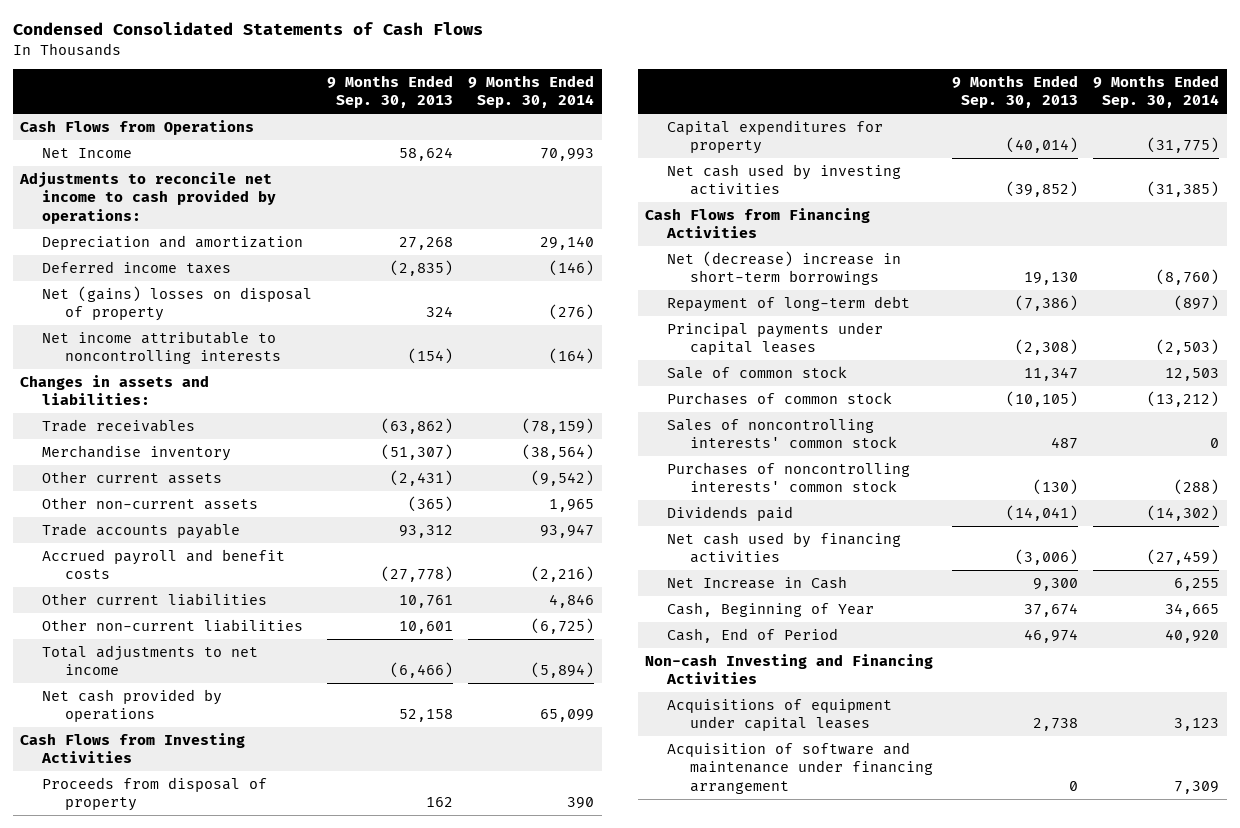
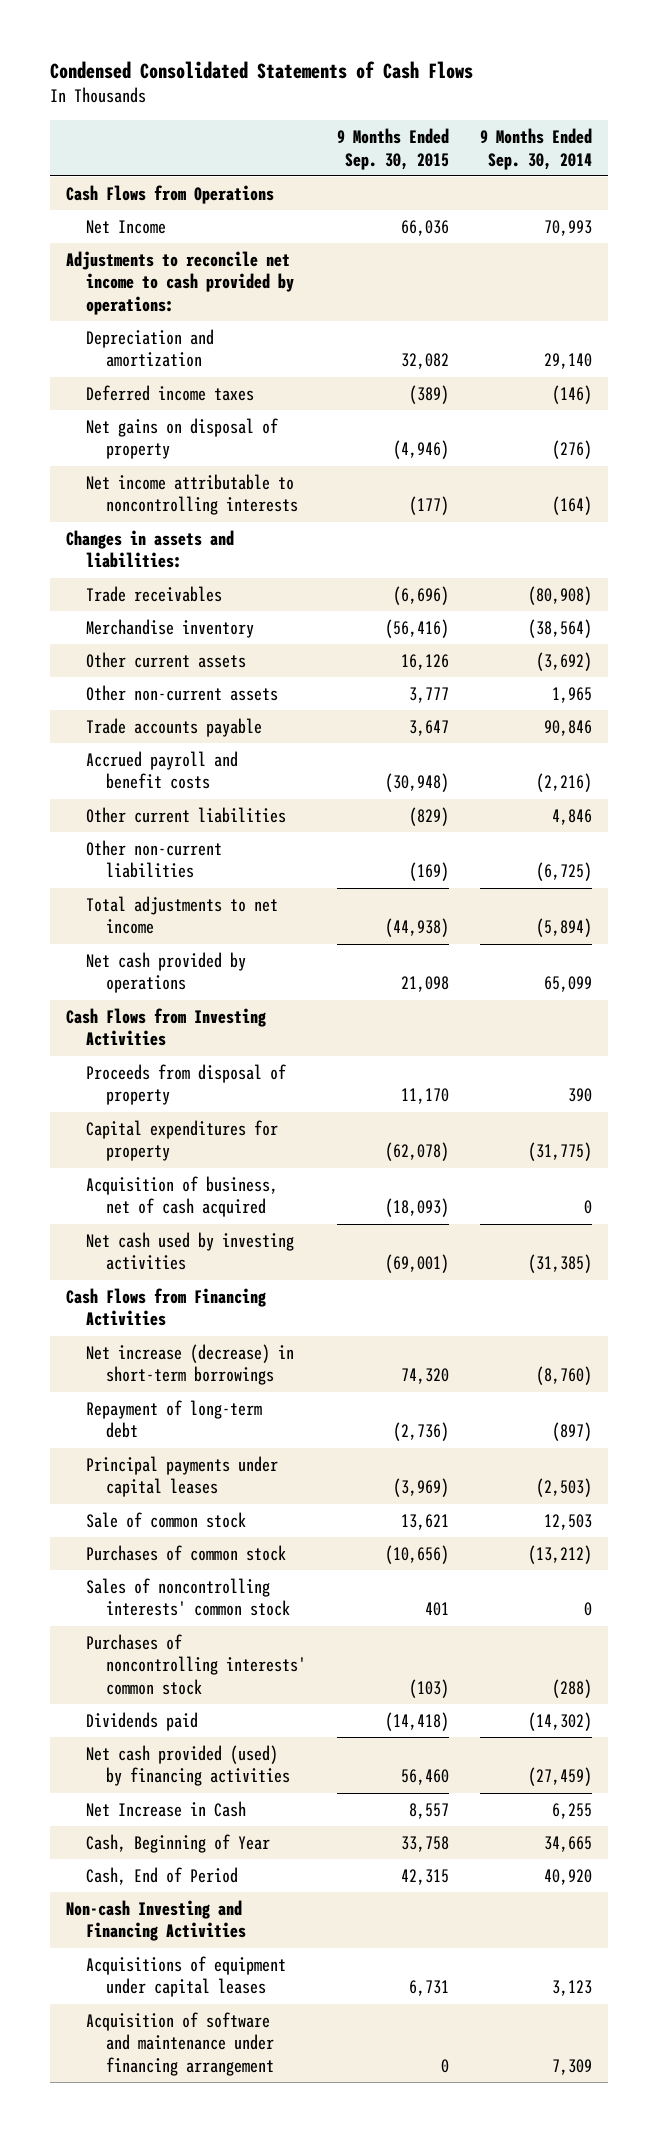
[327,74,454,109] 9 Months Ended Sep. 30, 2013 -> none
none -> [337,128,450,170] 9 Months Ended Sep. 30, 2015
[42,285,313,322] Net (gains) losses on disposal of property -> [85,417,278,460] Net gains on disposal of property
[522,417,595,434] (78,159) -> [528,585,593,605] (80,908)
[531,469,595,486] (9,542) -> [536,651,593,671] (3,692)
[540,523,595,538] 93,947 -> [544,719,593,736] 90,846
none -> [85,1175,278,1218] Acquisition of business, net of cash acquired
[667,250,902,286] Net (decrease) increase in short-term borrowings -> [85,1343,294,1386] Net increase (decrease) in short-term borrowings
[667,531,902,564] Net cash used by financing activities -> [85,1744,290,1787] Net cash provided (used) by financing activities

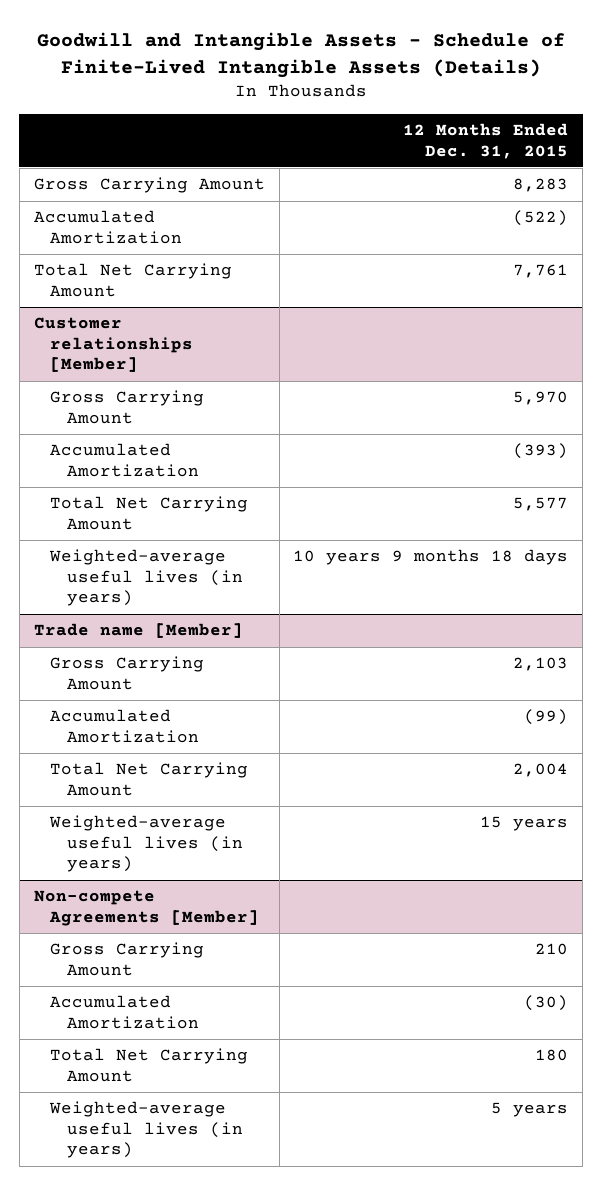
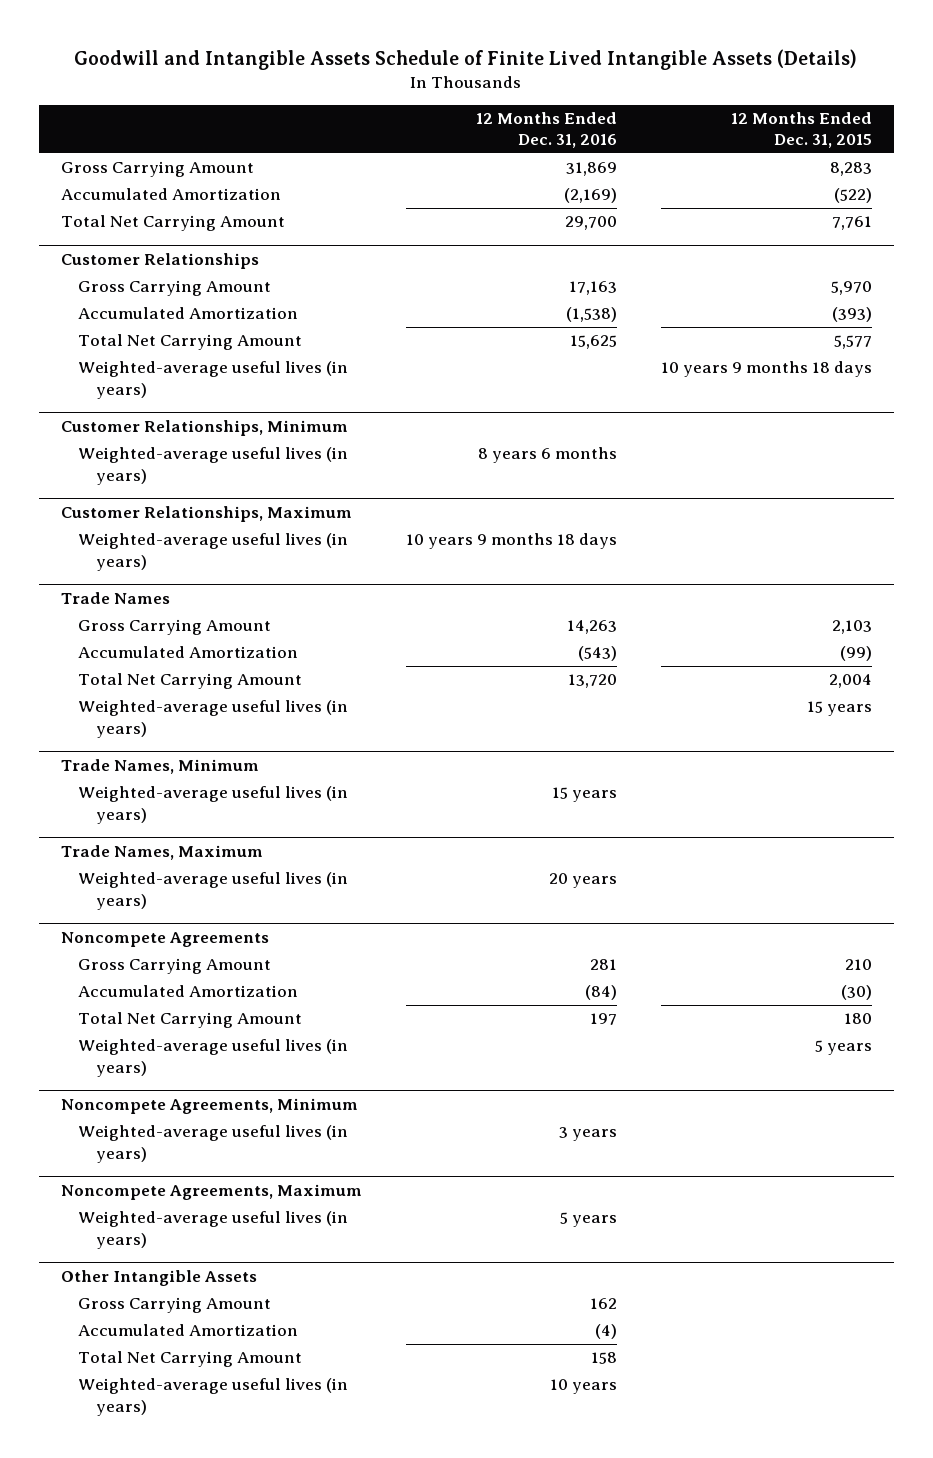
[37,32,566,79] Goodwill and Intangible Assets - Schedule of Finite-Lived Intangible Assets (Details) -> [74,48,858,70] Goodwill and Intangible Assets Schedule of Finite Lived Intangible Assets (Details)
none -> [475,112,617,149] 12 Months Ended Dec. 31, 2016
[33,317,194,373] Customer relationships [Member] -> [60,252,259,269] Customer Relationships
none -> [60,419,348,436] Customer Relationships, Minimum
none -> [78,447,349,485] Weighted-average useful lives (in years)
none -> [60,505,352,522] Customer Relationships, Maximum
none -> [78,533,349,571] Weighted-average useful lives (in years)
[33,623,243,639] Trade name [Member] -> [60,591,170,604] Trade Names
none -> [60,758,259,774] Trade Names, Minimum
none -> [78,786,349,824] Weighted-average useful lives (in years)
none -> [60,844,263,860] Trade Names, Maximum
none -> [78,872,349,910] Weighted-average useful lives (in years)
[33,890,260,926] Non-compete Agreements [Member] -> [60,931,269,947] Noncompete Agreements
none -> [60,1097,358,1114] Noncompete Agreements, Minimum
none -> [78,1125,349,1163] Weighted-average useful lives (in years)
none -> [60,1183,362,1200] Noncompete Agreements, Maximum
none -> [78,1211,349,1249] Weighted-average useful lives (in years)
none -> [60,1269,257,1286] Other Intangible Assets
none -> [78,1297,272,1314] Gross Carrying Amount
none -> [78,1324,299,1337] Accumulated Amortization
none -> [78,1351,303,1368] Total Net Carrying Amount
none -> [78,1378,349,1416] Weighted-average useful lives (in years)

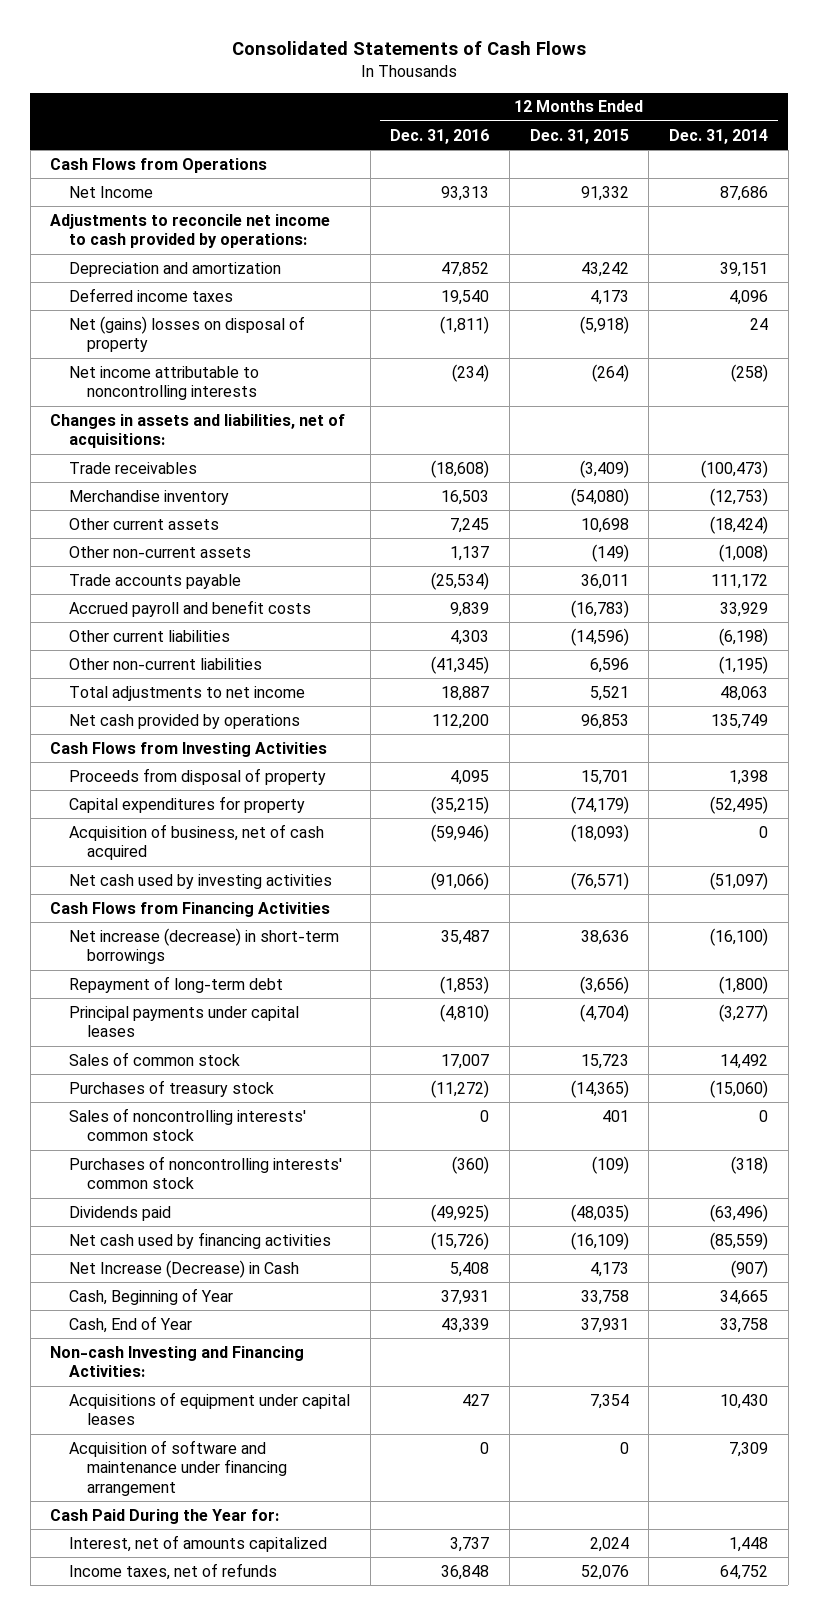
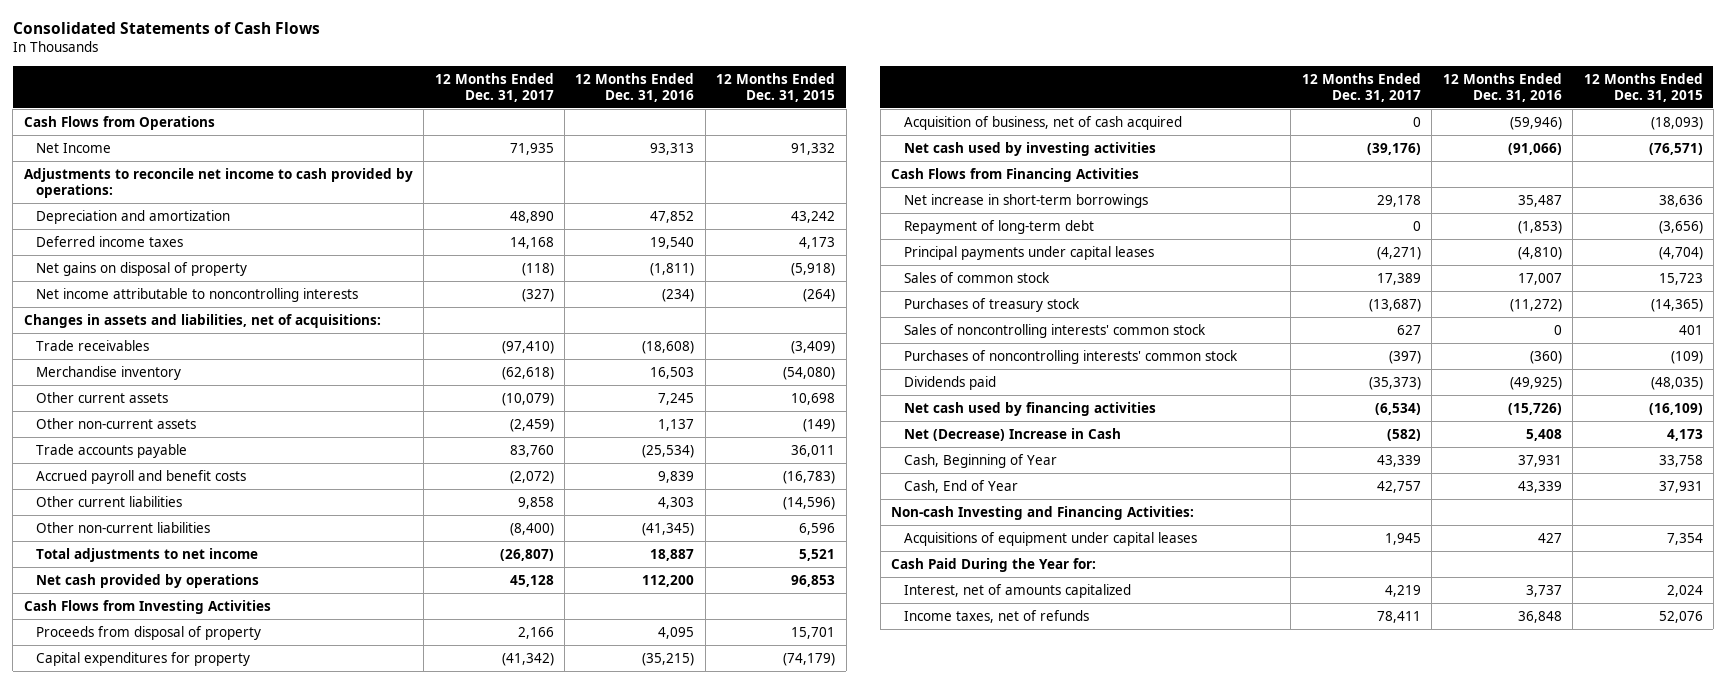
[669,128,769,144] Dec. 31, 2014 -> none
none -> [434,72,554,102] 12 Months Ended Dec. 31, 2017
[68,315,305,353] Net (gains) losses on disposal of property -> [36,261,248,276] Net gains on disposal of property
[68,927,339,965] Net increase (decrease) in short-term borrowings -> [903,193,1148,208] Net increase in short-term borrowings
[68,1259,299,1278] Net Increase (Decrease) in Cash -> [903,427,1121,441] Net (Decrease) Increase in Cash
[68,1439,288,1496] Acquisition of software and maintenance under financing arrangement -> none

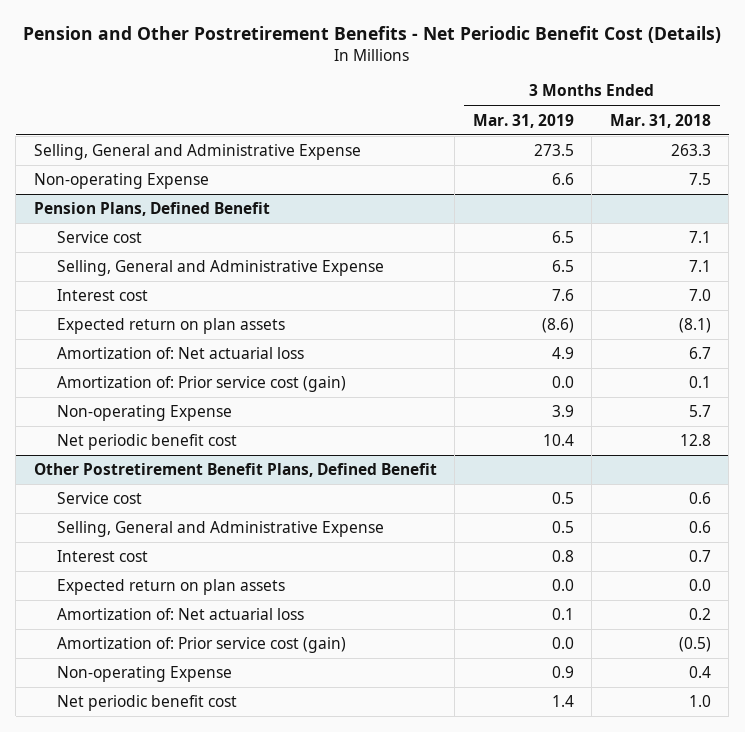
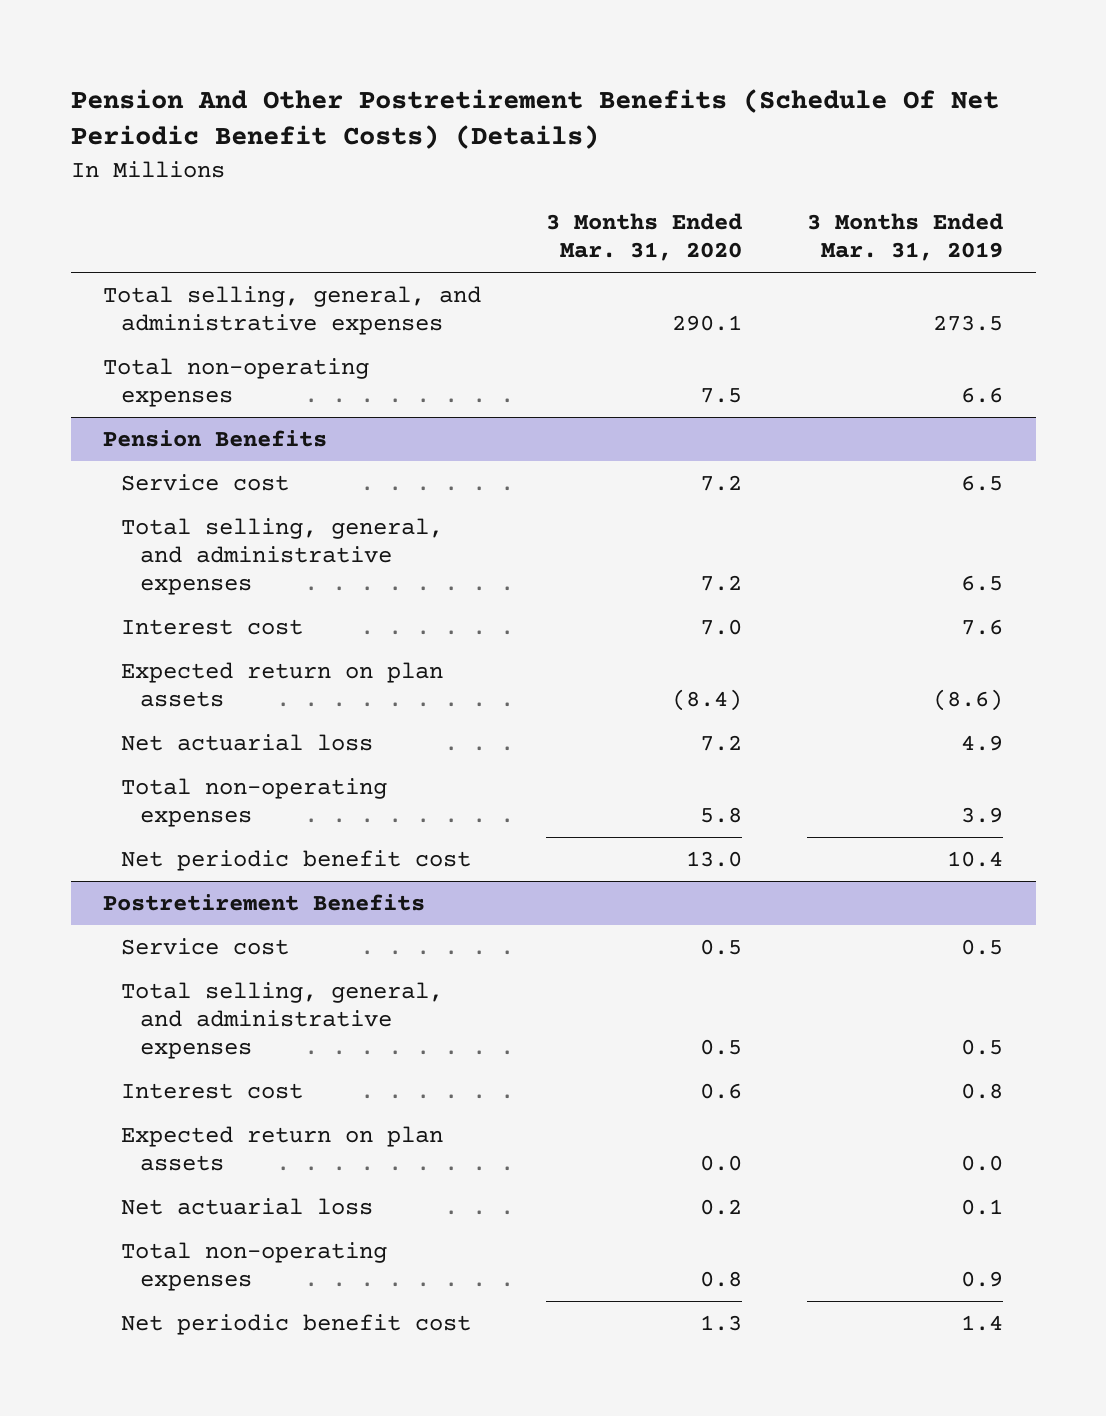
[23,25,722,43] Pension and Other Postretirement Benefits - Net Periodic Benefit Cost (Details) -> [70,88,999,150] Pension And Other Postretirement Benefits (Schedule Of Net Periodic Benefit Costs) (Details)
[609,113,711,128] Mar. 31, 2018 -> none
none -> [546,213,743,262] 3 Months Ended Mar. 31, 2020
[33,144,361,161] Selling, General and Administrative Expense -> [103,285,482,335] Total selling, general, and administrative expenses
[33,173,209,190] Non-operating Expense -> [103,357,370,407] Total non-operating expenses
[33,202,270,217] Pension Plans, Defined Benefit -> [103,429,328,447] Pension Benefits
[56,260,384,277] Selling, General and Administrative Expense -> [121,517,444,595] Total selling, general, and administrative expenses
[56,376,346,393] Amortization of: Prior service cost (gain) -> none
[56,347,304,360] Amortization of: Net actuarial loss -> [121,733,374,751] Net actuarial loss
[56,405,232,422] Non-operating Expense -> [121,777,388,827] Total non-operating expenses
[33,463,437,478] Other Postretirement Benefit Plans, Defined Benefit -> [103,893,426,911] Postretirement Benefits
[56,521,384,538] Selling, General and Administrative Expense -> [121,981,444,1059] Total selling, general, and administrative expenses
[56,637,346,654] Amortization of: Prior service cost (gain) -> none
[56,608,304,621] Amortization of: Net actuarial loss -> [121,1197,374,1215] Net actuarial loss
[56,666,232,683] Non-operating Expense -> [121,1241,388,1291] Total non-operating expenses

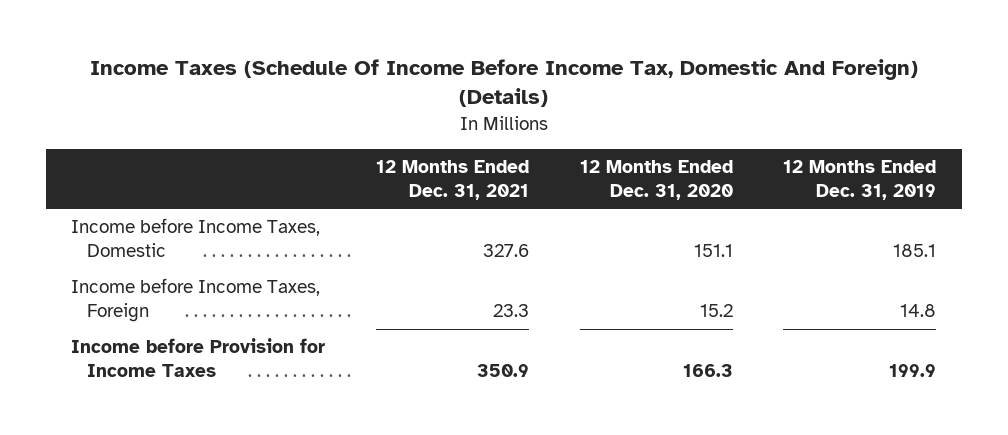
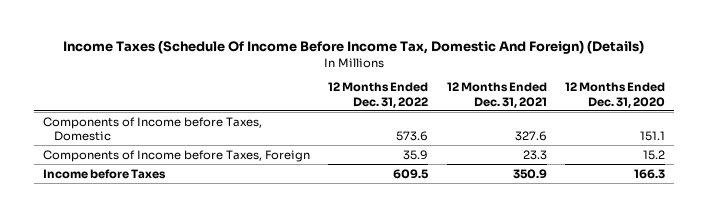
[783,159,937,200] 12 Months Ended Dec. 31, 2019 -> none
none -> [328,82,429,108] 12 Months Ended Dec. 31, 2022
[71,218,321,258] Income before Income Taxes, Domestic -> [42,116,262,141] Components of Income before Taxes, Domestic
[71,278,321,323] Income before Income Taxes, Foreign -> [42,149,310,162] Components of Income before Taxes, Foreign
[71,338,326,378] Income before Provision for Income Taxes -> [42,168,166,179] Income before Taxes

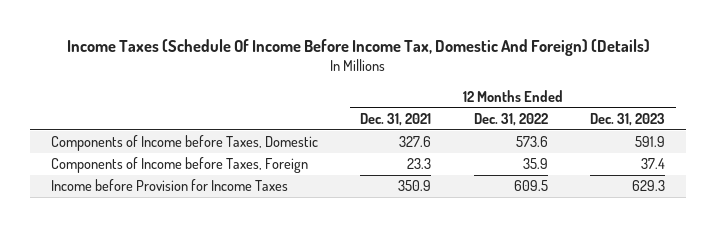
[565,82,666,108] 12 Months Ended Dec. 31, 2020 -> none
none -> [590,112,666,126] Dec. 31, 2023
[42,168,166,179] Income before Taxes -> [51,179,289,192] Income before Provision for Income Taxes

